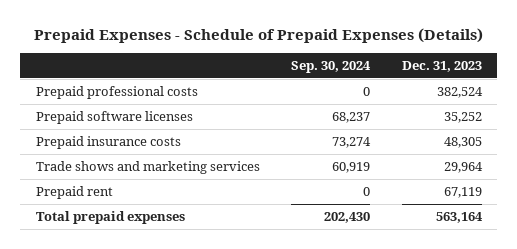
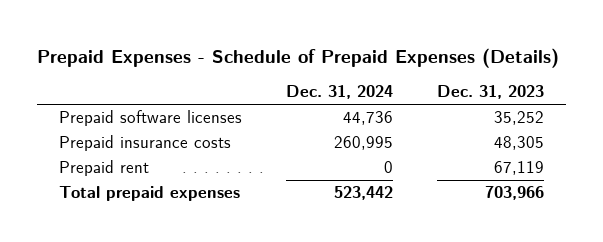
[291,60,372,73] Sep. 30, 2024 -> none
none -> [285,85,393,100] Dec. 31, 2024
[35,86,198,100] Prepaid professional costs -> none
[35,161,260,175] Trade shows and marketing services -> none
[435,212,483,224] 563,164 -> [484,186,544,201] 703,966

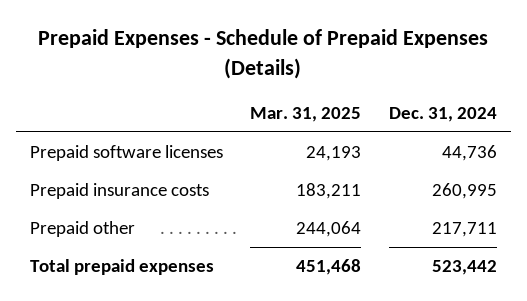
[436,85,544,100] Dec. 31, 2023 -> none
none -> [250,107,362,123] Mar. 31, 2025
[59,160,150,177] Prepaid rent -> none
none -> [29,221,135,238] Prepaid other

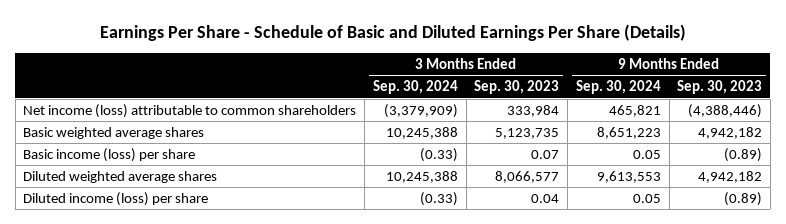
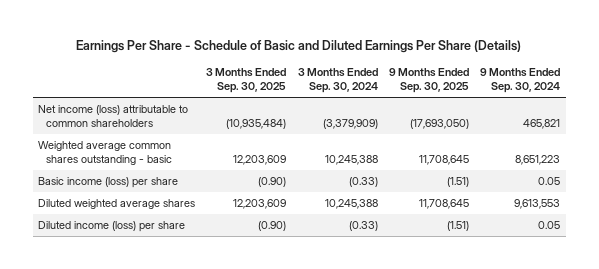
[474,80,560,95] Sep. 30, 2023 -> none
[677,80,763,95] Sep. 30, 2023 -> none
none -> [206,67,287,93] 3 Months Ended Sep. 30, 2025
none -> [389,67,470,93] 9 Months Ended Sep. 30, 2025
[23,126,205,139] Basic weighted average shares -> [38,141,173,166] Weighted average common shares outstanding - basic

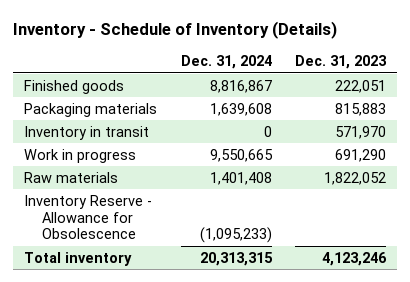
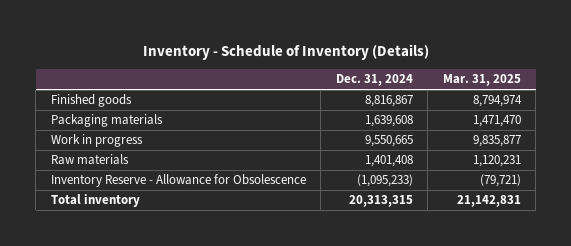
[294,55,387,70] Dec. 31, 2023 -> none
none -> [442,74,521,87] Mar. 31, 2025
[24,125,150,140] Inventory in transit -> none

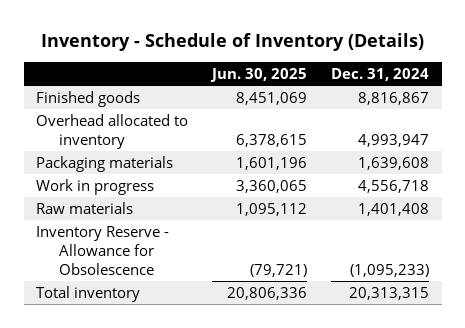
[442,74,521,87] Mar. 31, 2025 -> none
none -> [210,68,308,83] Jun. 30, 2025
none -> [35,113,188,149] Overhead allocated to inventory
[364,135,413,148] 9,550,665 -> [358,179,430,193] 4,556,718

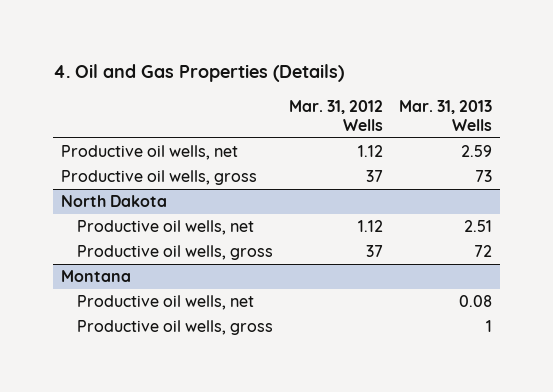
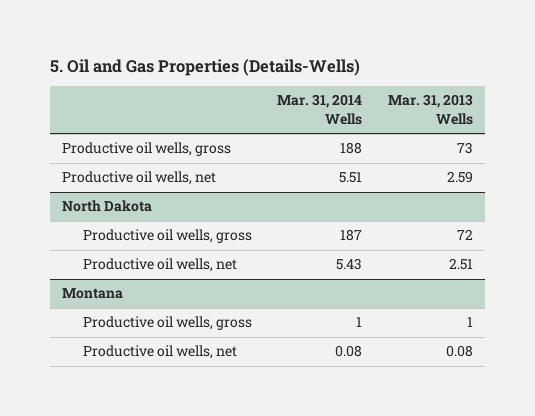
[52,63,344,82] 4. Oil and Gas Properties (Details) -> [49,58,360,76] 5. Oil and Gas Properties (Details-Wells)
[289,99,384,131] Mar. 31, 2012 Wells -> none
none -> [277,94,363,125] Mar. 31, 2014 Wells
[60,145,238,161] Productive oil wells, net -> [62,171,217,186] Productive oil wells, net
[77,220,255,236] Productive oil wells, net -> [83,258,238,273] Productive oil wells, net
[77,295,255,311] Productive oil wells, net -> [83,345,238,360] Productive oil wells, net

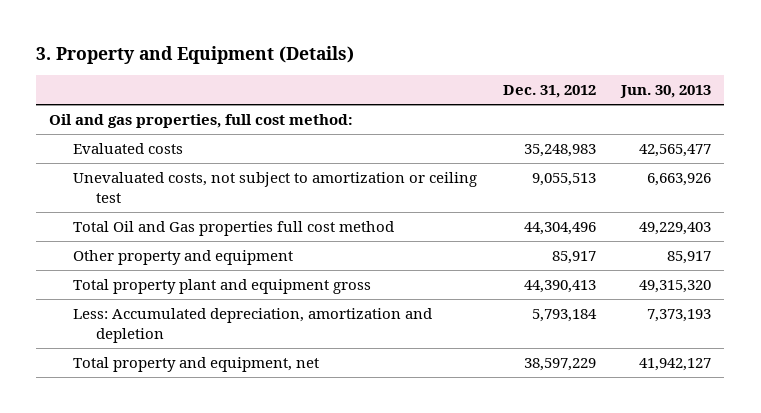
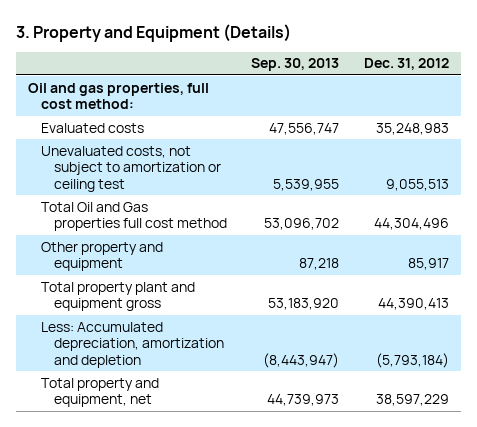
[620,85,712,99] Jun. 30, 2013 -> none
none -> [251,58,340,72] Sep. 30, 2013
[531,309,597,323] 5,793,184 -> [375,352,449,368] (5,793,184)

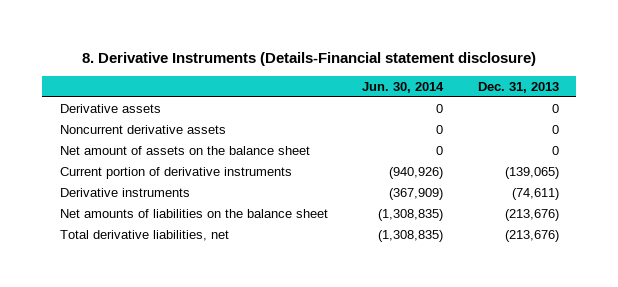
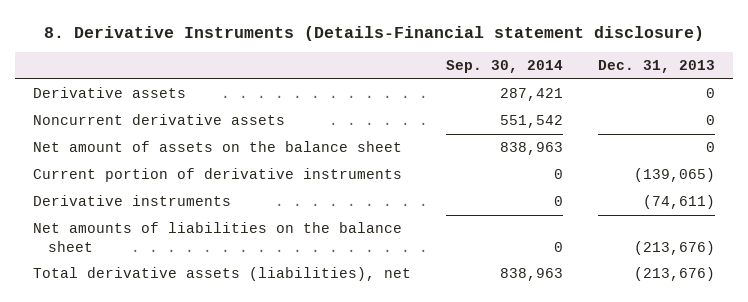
[362,81,445,93] Jun. 30, 2014 -> none
none -> [445,60,563,74] Sep. 30, 2014
[59,229,229,241] Total derivative liabilities, net -> [32,267,411,282] Total derivative assets (liabilities), net

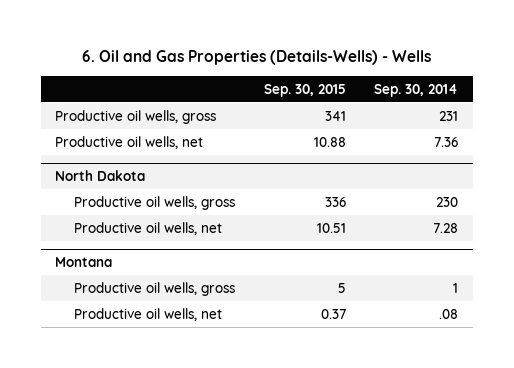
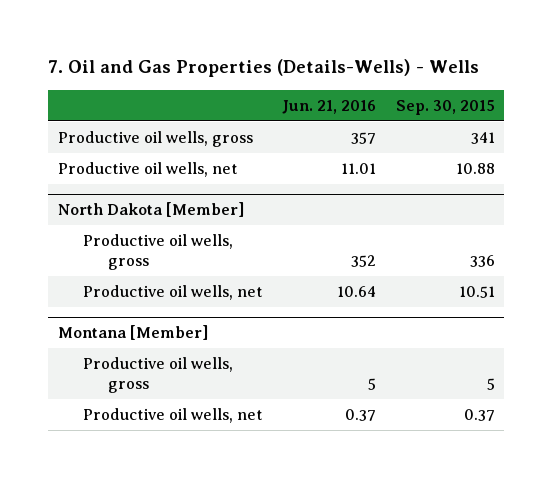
[81,50,431,66] 6. Oil and Gas Properties (Details-Wells) - Wells -> [48,59,480,78] 7. Oil and Gas Properties (Details-Wells) - Wells
[374,83,459,97] Sep. 30, 2014 -> none
none -> [282,99,377,114] Jun. 21, 2016
[55,169,146,181] North Dakota -> [57,202,244,218] North Dakota [Member]
[55,256,113,267] Montana -> [57,325,208,341] Montana [Member]

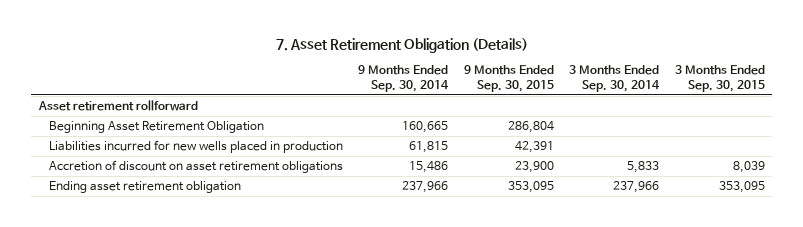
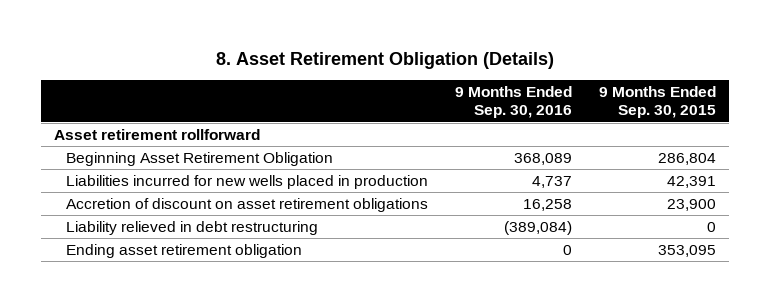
[275,37,528,53] 7. Asset Retirement Obligation (Details) -> [216,51,555,69] 8. Asset Retirement Obligation (Details)
[358,65,450,92] 9 Months Ended Sep. 30, 2014 -> none
[569,65,661,92] 3 Months Ended Sep. 30, 2014 -> none
[674,65,765,92] 3 Months Ended Sep. 30, 2015 -> none
none -> [454,86,572,119] 9 Months Ended Sep. 30, 2016
none -> [65,220,318,235] Liability relieved in debt restructuring

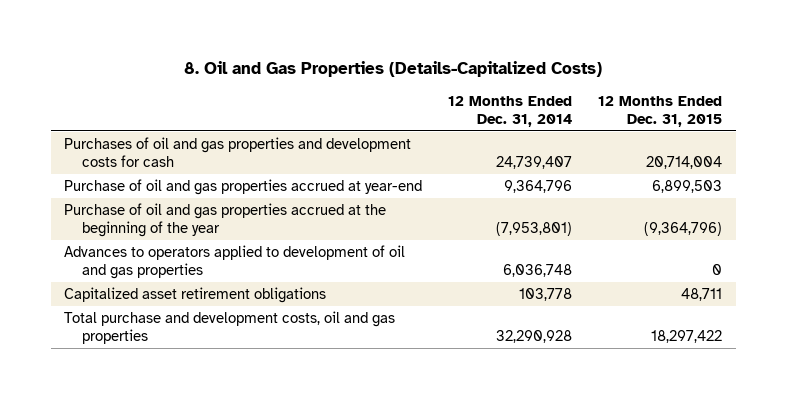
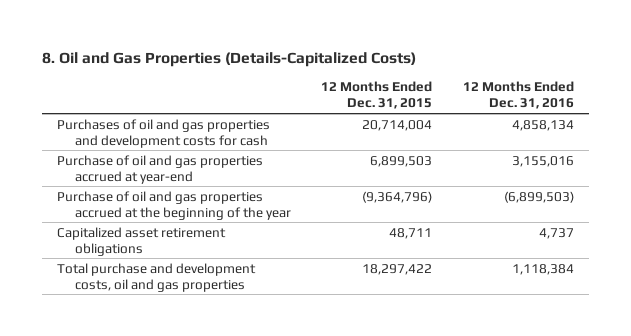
[448,95,573,127] 12 Months Ended Dec. 31, 2014 -> none
none -> [462,81,574,110] 12 Months Ended Dec. 31, 2016
[64,244,406,279] Advances to operators applied to development of oil and gas properties -> none

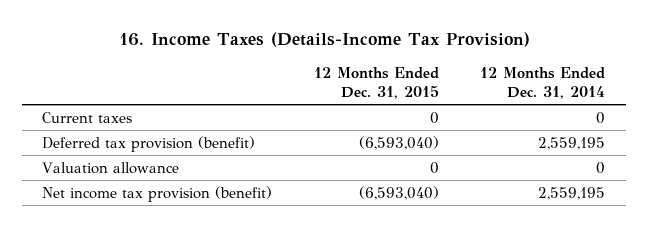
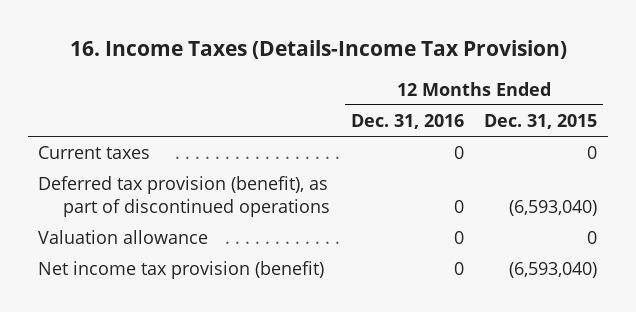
[479,67,605,100] 12 Months Ended Dec. 31, 2014 -> none
none -> [350,113,464,129] Dec. 31, 2016
[42,135,256,152] Deferred tax provision (benefit) -> [38,176,330,217] Deferred tax provision (benefit), as part of discontinued operations

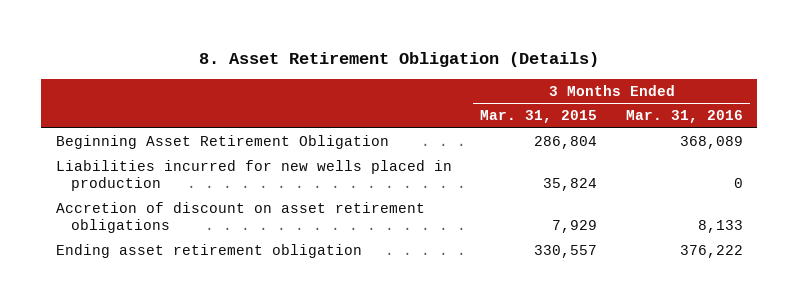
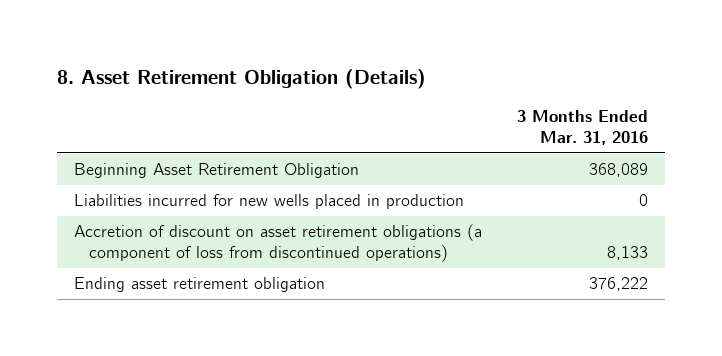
[480,110,598,124] Mar. 31, 2015 -> none
[55,202,425,234] Accretion of discount on asset retirement obligations -> [74,224,483,263] Accretion of discount on asset retirement obligations (a component of loss from discontinued operations)

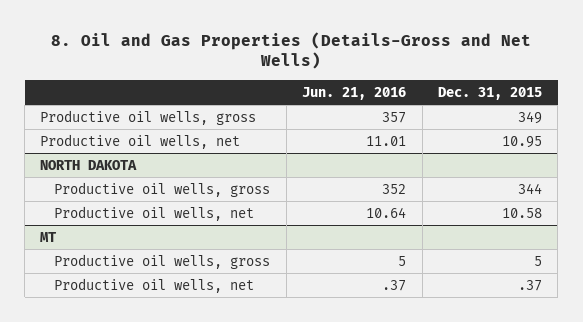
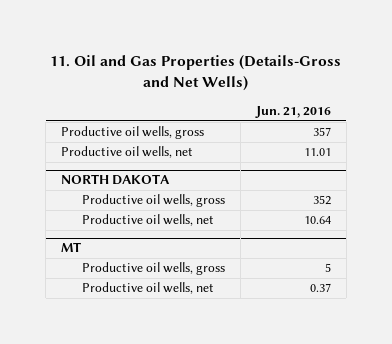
[51,31,532,70] 8. Oil and Gas Properties (Details-Gross and Net Wells) -> [49,55,341,92] 11. Oil and Gas Properties (Details-Gross and Net Wells)
[438,86,543,100] Dec. 31, 2015 -> none
[382,279,407,291] .37 -> [309,283,331,293] 0.37

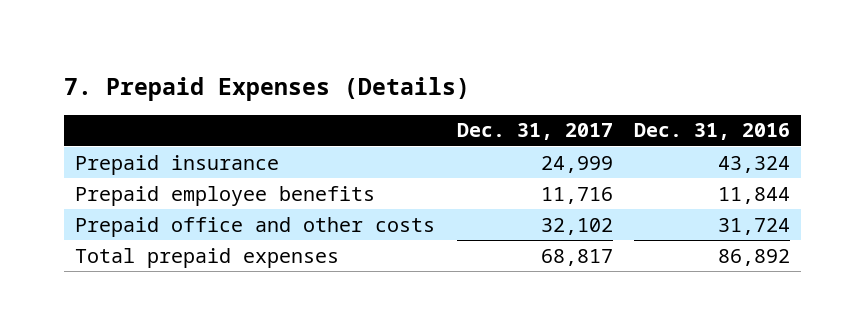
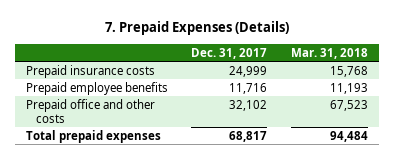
[634,123,791,141] Dec. 31, 2016 -> none
none -> [290,47,368,59] Mar. 31, 2018
[74,154,279,175] Prepaid insurance -> [26,64,156,78] Prepaid insurance costs

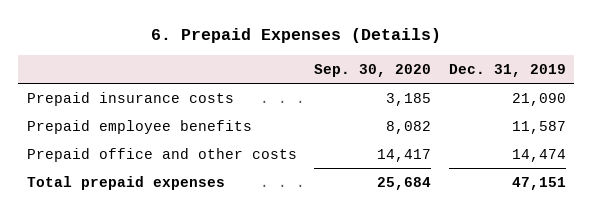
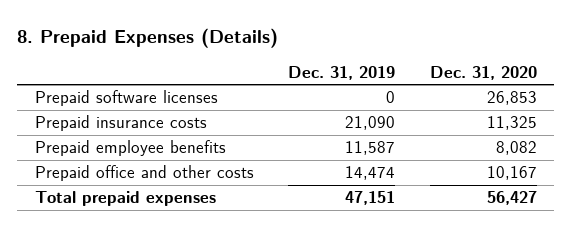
[151,28,442,44] 6. Prepaid Expenses (Details) -> [17,27,279,48] 8. Prepaid Expenses (Details)
[314,63,432,77] Sep. 30, 2020 -> none
none -> [430,65,538,80] Dec. 31, 2020
none -> [34,90,218,107] Prepaid software licenses

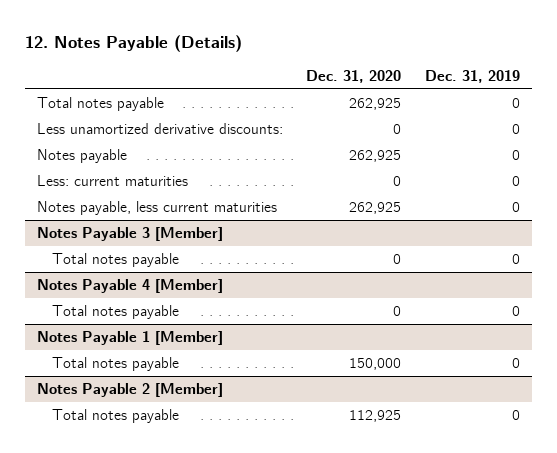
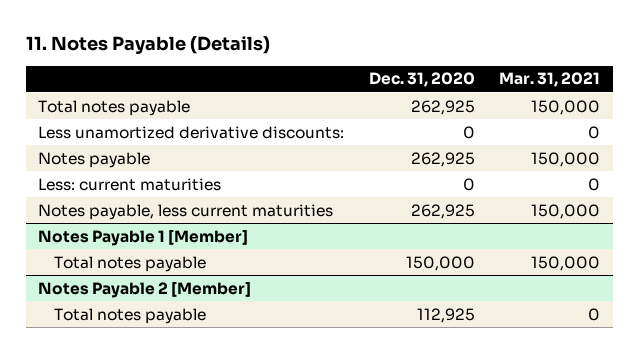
[24,34,242,52] 12. Notes Payable (Details) -> [26,36,271,55] 11. Notes Payable (Details)
[425,69,521,83] Dec. 31, 2019 -> none
none -> [499,72,601,88] Mar. 31, 2021
[36,227,223,242] Notes Payable 3 [Member] -> none
[52,253,180,268] Total notes payable -> none
[36,279,223,294] Notes Payable 4 [Member] -> none
[52,305,180,320] Total notes payable -> none

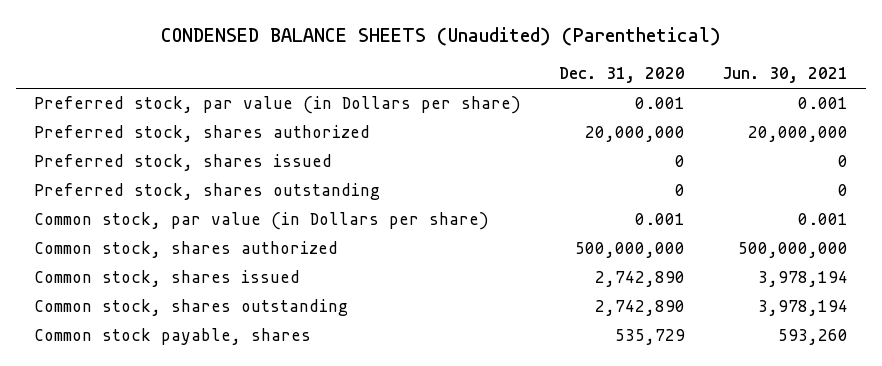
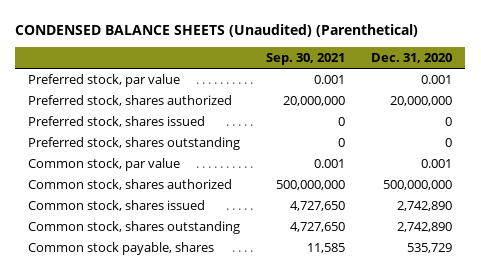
[721,67,848,84] Jun. 30, 2021 -> none
none -> [266,53,346,66] Sep. 30, 2021
[34,96,522,115] Preferred stock, par value (in Dollars per share) -> [28,74,181,88] Preferred stock, par value
[34,212,490,231] Common stock, par value (in Dollars per share) -> [28,158,181,172] Common stock, par value

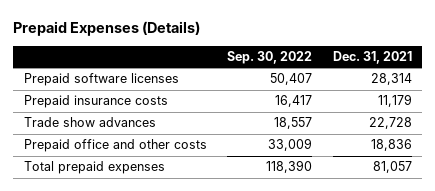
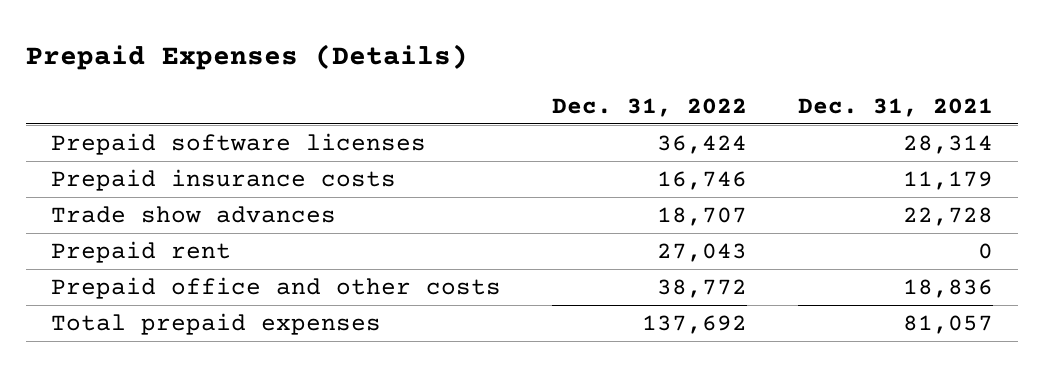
[227,51,313,65] Sep. 30, 2022 -> none
none -> [552,98,748,118] Dec. 31, 2022
none -> [51,240,232,263] Prepaid rent

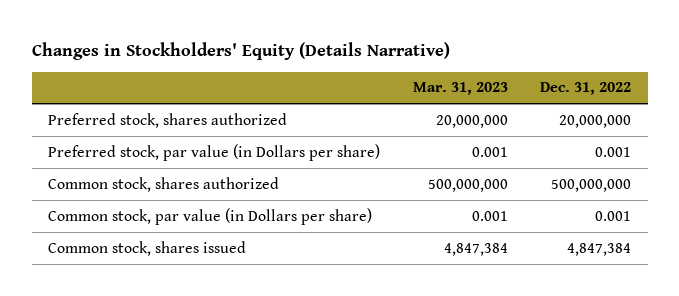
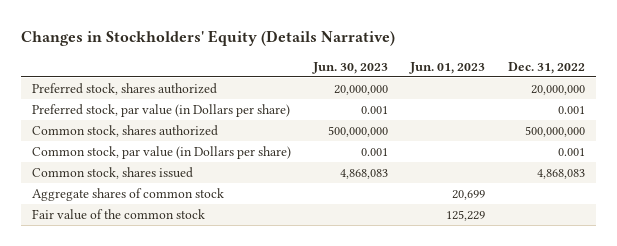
[412,82,508,96] Mar. 31, 2023 -> none
none -> [312,61,389,74] Jun. 30, 2023
none -> [409,61,486,74] Jun. 01, 2023
[567,242,632,256] 4,847,384 -> [536,168,585,179] 4,868,083
none -> [31,187,224,201] Aggregate shares of common stock
none -> [31,208,205,220] Fair value of the common stock

